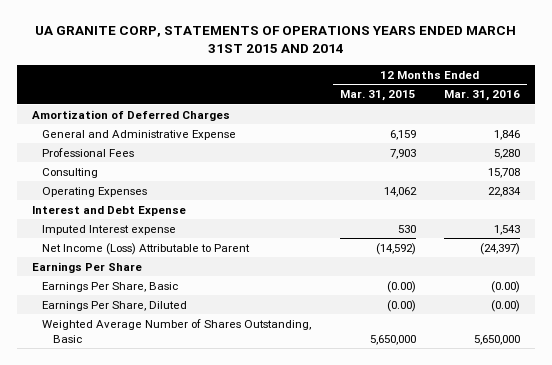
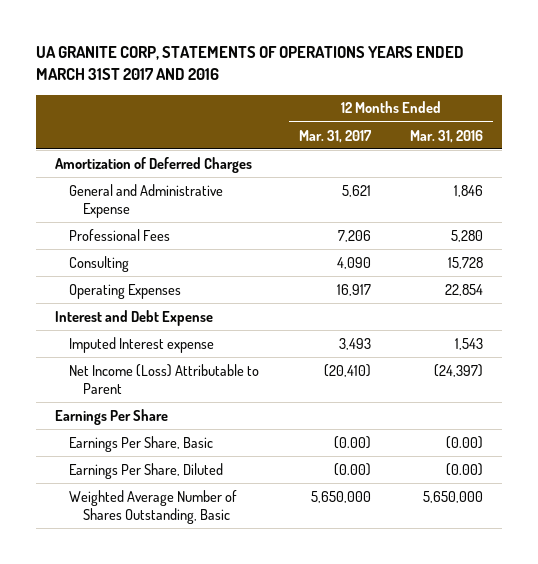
[34,26,516,54] UA GRANITE CORP, STATEMENTS OF OPERATIONS YEARS ENDED MARCH 31ST 2015 AND 2014 -> [35,46,464,81] UA GRANITE CORP, STATEMENTS OF OPERATIONS YEARS ENDED MARCH 31ST 2017 AND 2016
[339,89,416,101] Mar. 31, 2015 -> none
none -> [298,129,372,143] Mar. 31, 2017
[488,167,521,178] 15,708 -> [447,256,483,269] 15,728
[488,186,522,197] 22,834 -> [444,283,483,296] 22,854

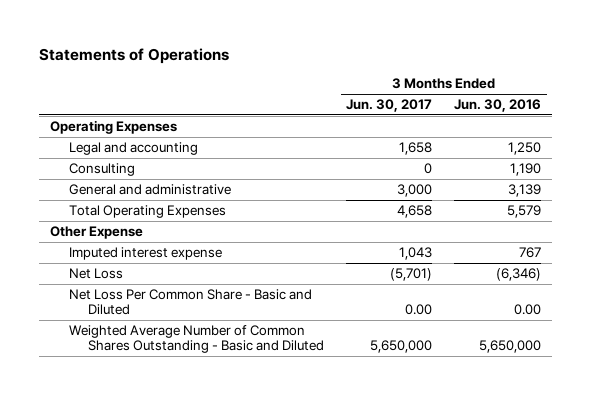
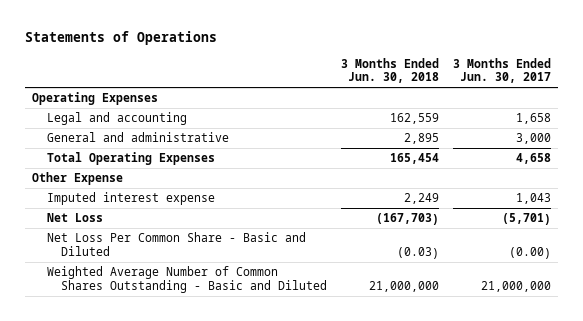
[454,99,542,113] Jun. 30, 2016 -> none
none -> [341,57,440,84] 3 Months Ended Jun. 30, 2018
[69,163,136,177] Consulting -> none
[405,304,433,316] 0.00 -> [509,246,552,259] (0.00)
[370,340,433,354] 5,650,000 -> [481,280,552,292] 21,000,000

